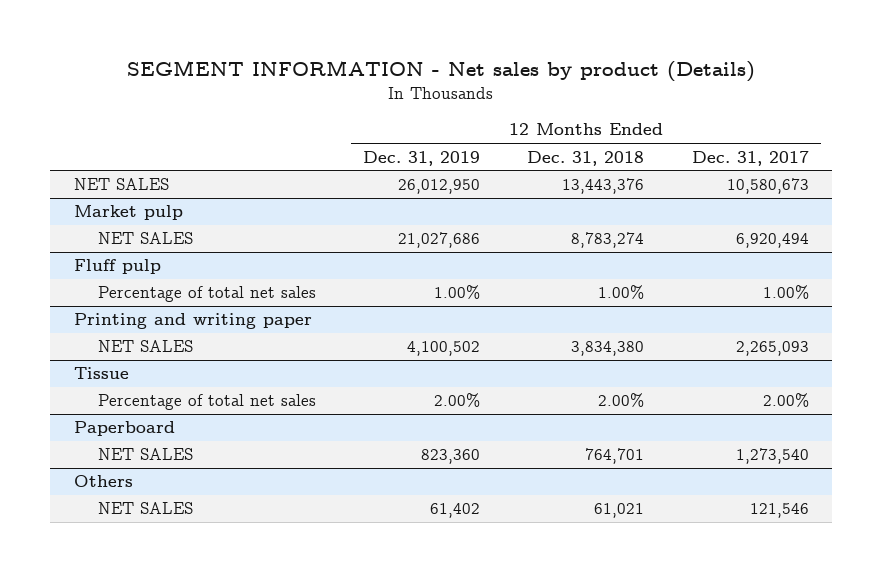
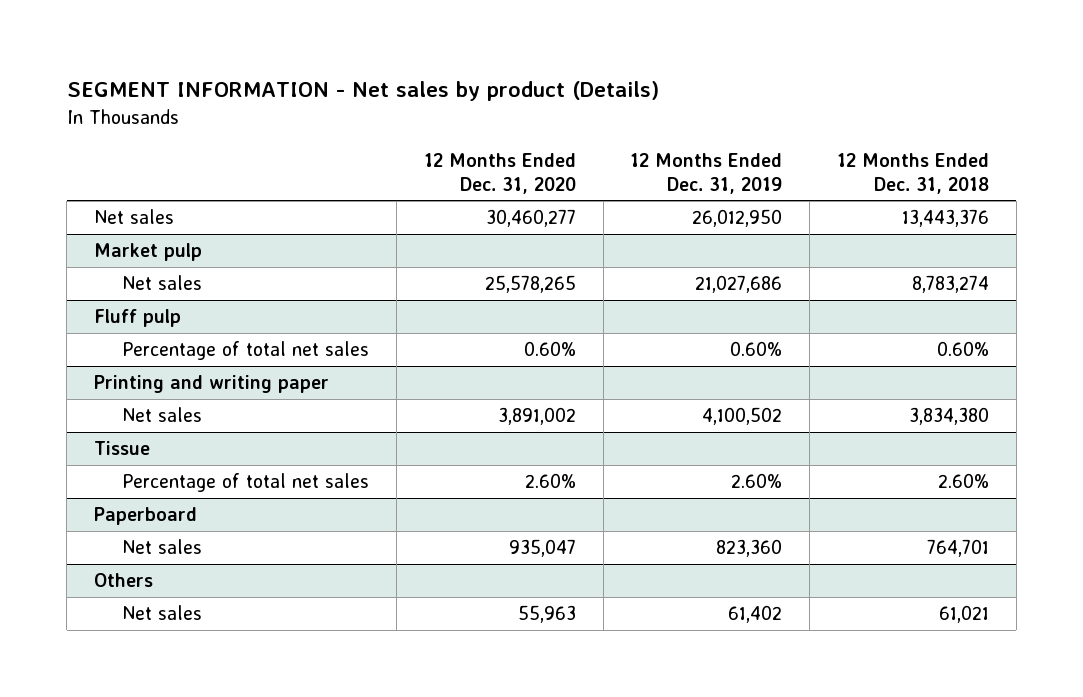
[691,150,809,166] Dec. 31, 2017 -> none
none -> [423,152,576,194] 12 Months Ended Dec. 31, 2020
[74,178,170,191] NET SALES -> [94,208,175,224] Net sales
[97,232,193,245] NET SALES -> [122,274,203,290] Net sales
[433,285,480,300] 1.00% -> [730,340,783,356] 0.60%
[598,285,645,300] 1.00% -> [936,340,989,356] 0.60%
[97,340,193,353] NET SALES -> [122,406,203,422] Net sales
[433,393,480,408] 2.00% -> [731,472,783,488] 2.60%
[598,393,645,408] 2.00% -> [937,472,989,488] 2.60%
[97,448,193,461] NET SALES -> [122,538,203,554] Net sales
[97,502,193,515] NET SALES -> [122,604,203,620] Net sales

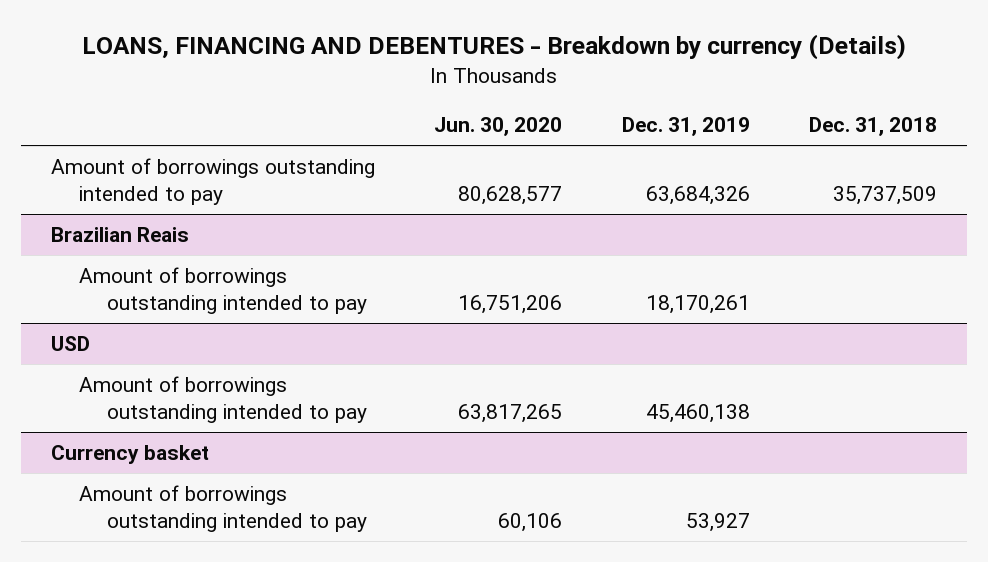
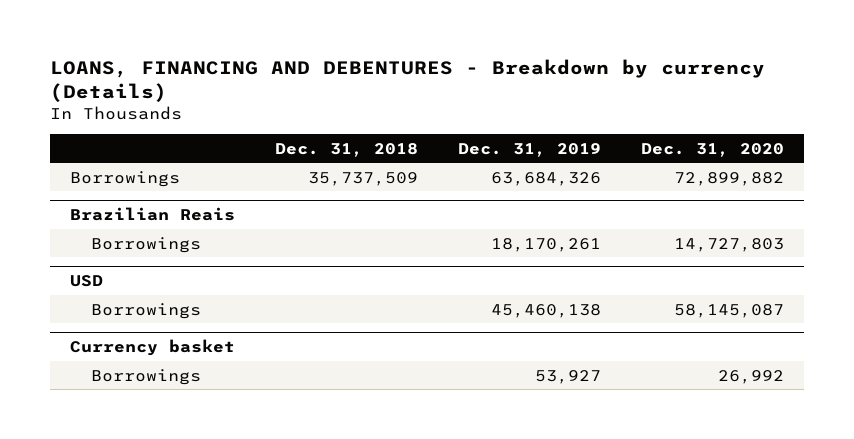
[434,116,563,136] Jun. 30, 2020 -> none
none -> [641,142,785,157] Dec. 31, 2020
[51,158,376,205] Amount of borrowings outstanding intended to pay -> [69,170,180,187] Borrowings
[78,267,367,314] Amount of borrowings outstanding intended to pay -> [90,236,201,253] Borrowings
[78,376,367,423] Amount of borrowings outstanding intended to pay -> [90,302,201,319] Borrowings
[78,485,367,532] Amount of borrowings outstanding intended to pay -> [90,368,201,385] Borrowings

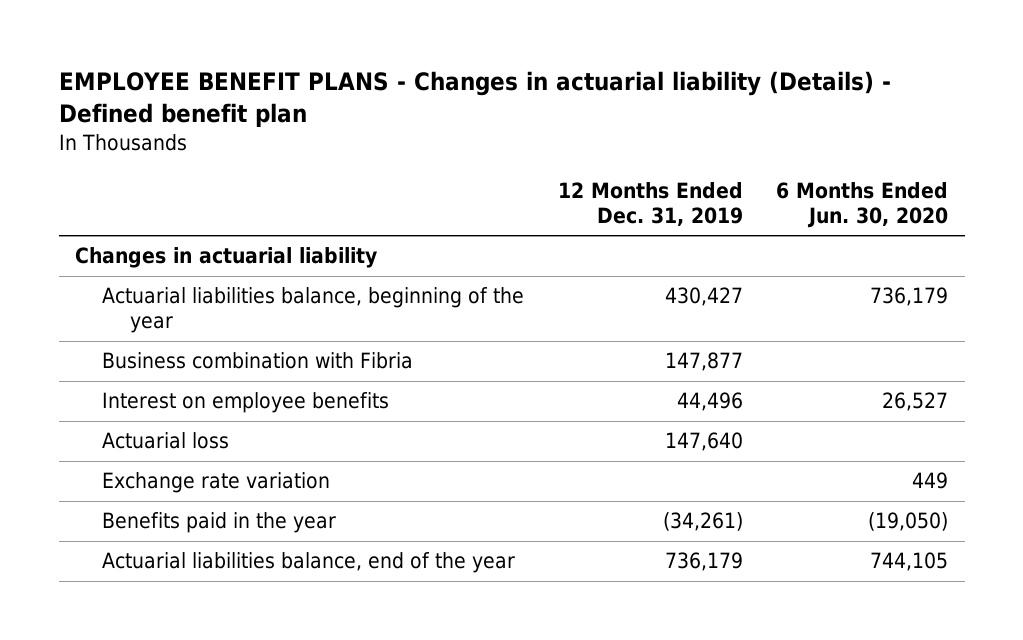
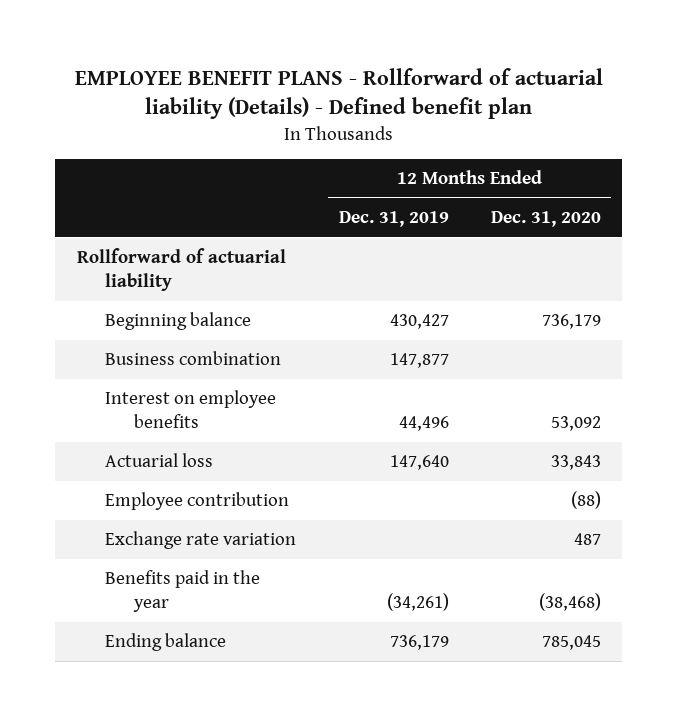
[58,71,891,128] EMPLOYEE BENEFIT PLANS - Changes in actuarial liability (Details) - Defined benefit plan -> [74,67,603,120] EMPLOYEE BENEFIT PLANS - Rollforward of actuarial liability (Details) - Defined benefit plan
[776,181,949,228] 6 Months Ended Jun. 30, 2020 -> none
none -> [490,210,601,227] Dec. 31, 2020
[75,247,378,269] Changes in actuarial liability -> [76,248,286,292] Rollforward of actuarial liability
[102,287,525,334] Actuarial liabilities balance, beginning of the year -> [105,312,252,331] Beginning balance
[102,352,414,370] Business combination with Fibria -> [105,351,282,366] Business combination
none -> [105,492,290,511] Employee contribution
[102,552,516,574] Actuarial liabilities balance, end of the year -> [105,633,227,652] Ending balance

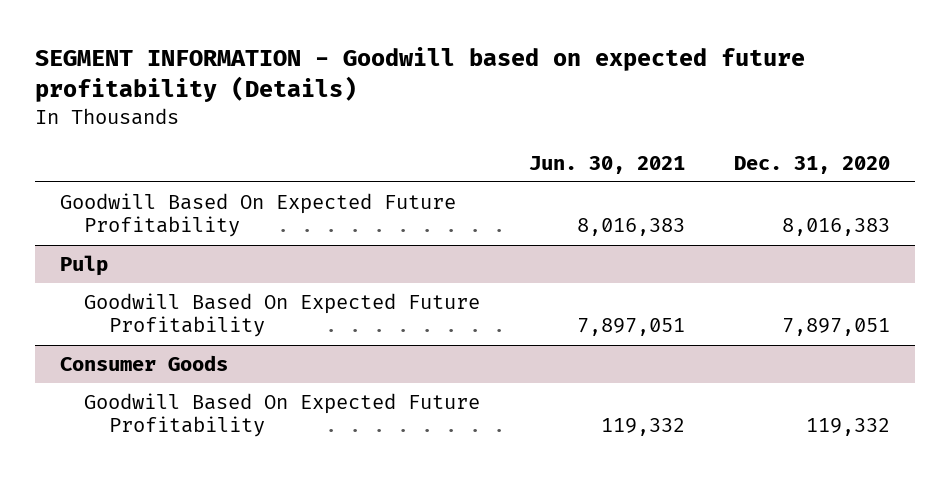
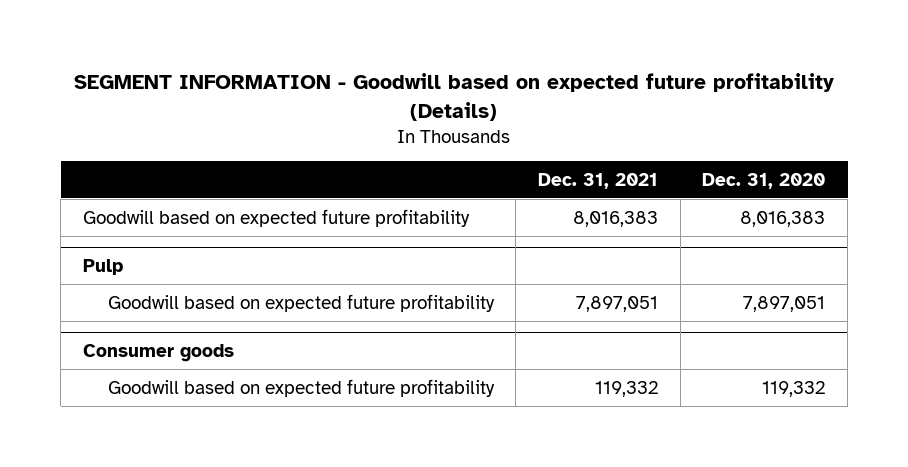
[529,155,686,174] Jun. 30, 2021 -> none
none -> [538,172,659,189] Dec. 31, 2021
[59,193,456,238] Goodwill Based On Expected Future Profitability -> [82,208,470,227] Goodwill based on expected future profitability
[84,293,481,338] Goodwill Based On Expected Future Profitability -> [107,293,495,312] Goodwill based on expected future profitability
[59,355,228,372] Consumer Goods -> [82,344,234,363] Consumer goods
[84,393,481,438] Goodwill Based On Expected Future Profitability -> [107,378,495,397] Goodwill based on expected future profitability

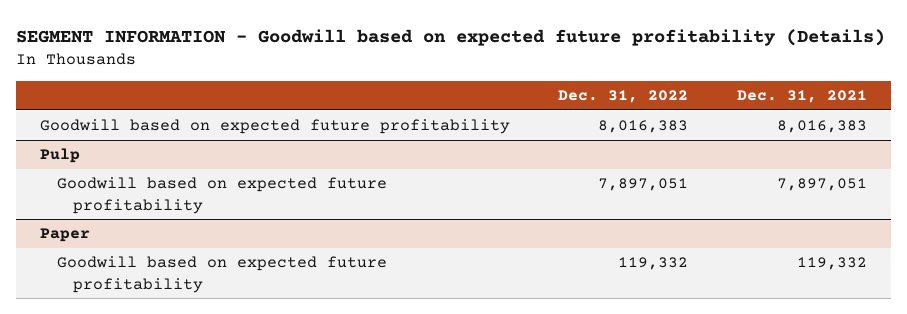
[702,172,826,189] Dec. 31, 2020 -> none
none -> [558,90,689,104] Dec. 31, 2022
[82,344,234,363] Consumer goods -> [40,228,91,243] Paper

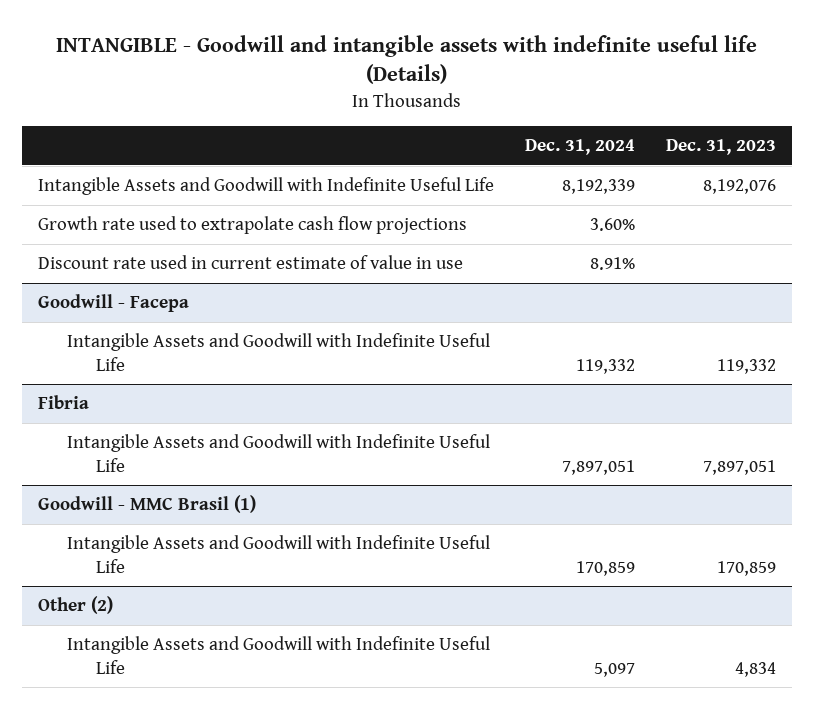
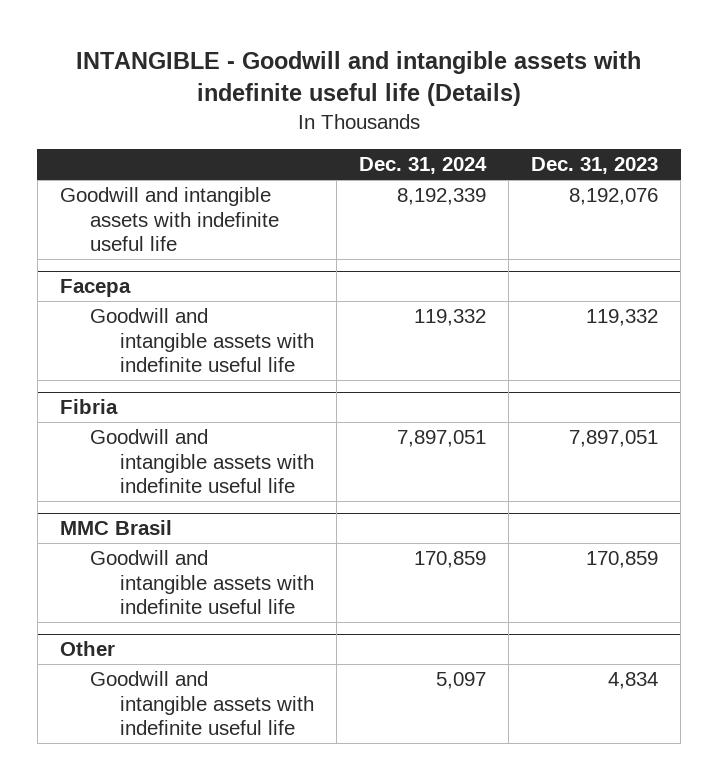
[37,216,467,235] Growth rate used to extrapolate cash flow projections -> none
[37,255,463,270] Discount rate used in current estimate of value in use -> none
[37,177,494,196] Intangible Assets and Goodwill with Indefinite Useful Life -> [59,187,280,252] Goodwill and intangible assets with indefinite useful life
[37,294,189,313] Goodwill - Facepa -> [59,279,131,298] Facepa
[66,333,490,371] Intangible Assets and Goodwill with Indefinite Useful Life -> [90,308,315,373] Goodwill and intangible assets with indefinite useful life
[66,434,490,472] Intangible Assets and Goodwill with Indefinite Useful Life -> [90,429,315,494] Goodwill and intangible assets with indefinite useful life
[37,495,256,514] Goodwill - MMC Brasil (1) -> [59,520,172,536] MMC Brasil
[66,535,490,573] Intangible Assets and Goodwill with Indefinite Useful Life -> [90,550,315,615] Goodwill and intangible assets with indefinite useful life
[37,596,113,615] Other (2) -> [59,641,115,657] Other
[66,636,490,674] Intangible Assets and Goodwill with Indefinite Useful Life -> [90,671,315,736] Goodwill and intangible assets with indefinite useful life

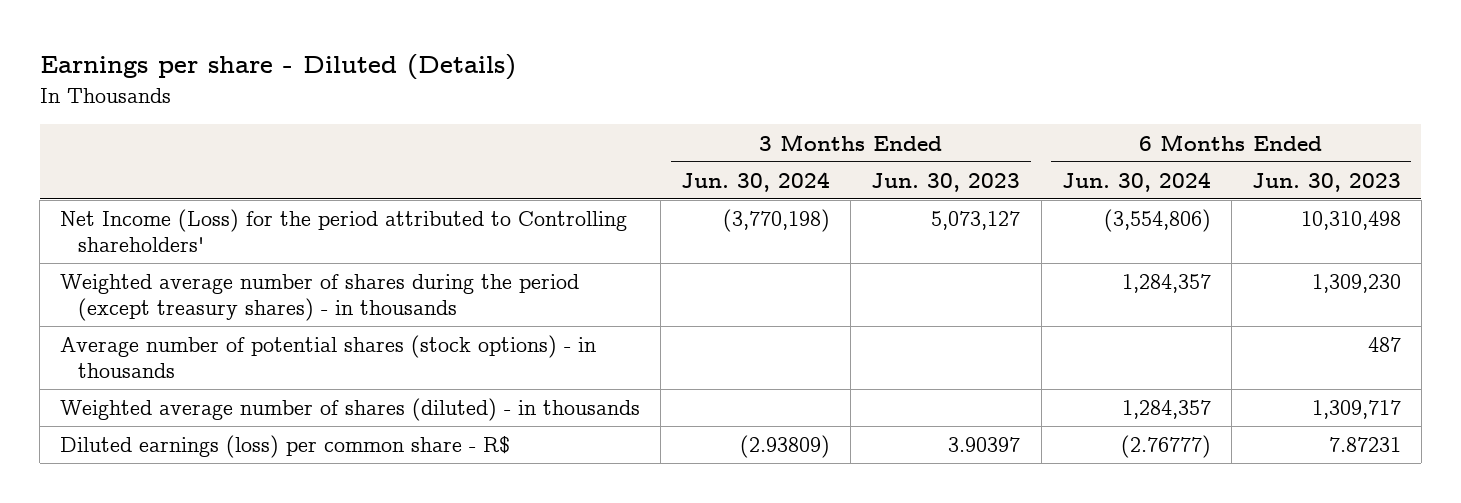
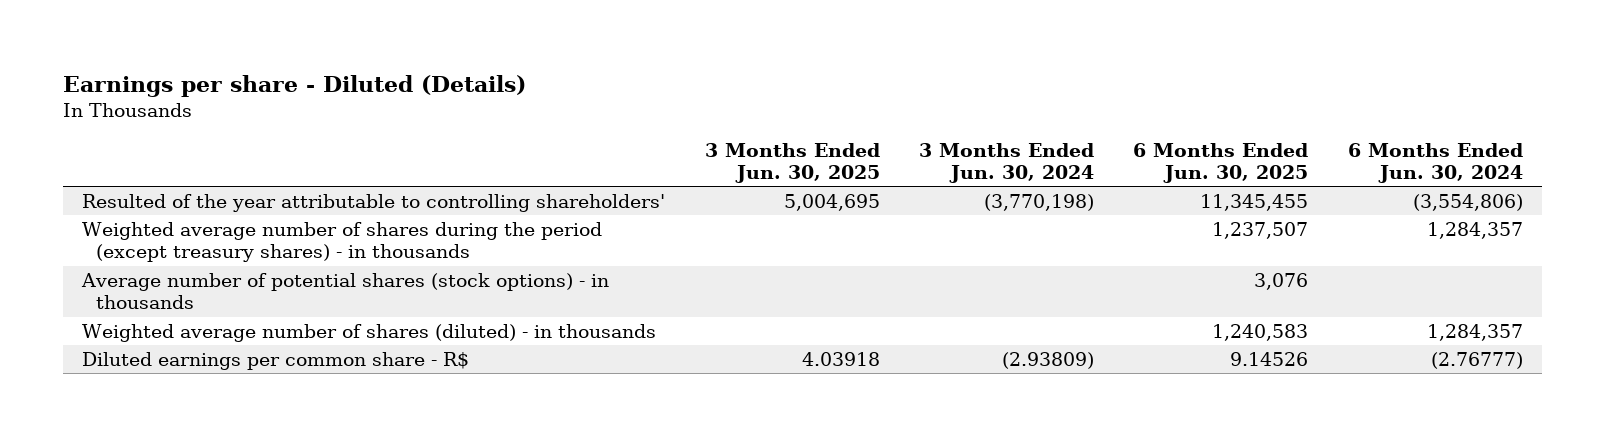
[871,172,1021,192] Jun. 30, 2023 -> none
[1251,172,1401,192] Jun. 30, 2023 -> none
none -> [704,142,880,183] 3 Months Ended Jun. 30, 2025
none -> [1133,142,1309,183] 6 Months Ended Jun. 30, 2025
[60,209,628,253] Net Income (Loss) for the period attributed to Controlling shareholders' -> [82,194,666,213] Resulted of the year attributable to controlling shareholders'
[60,435,511,459] Diluted earnings (loss) per common share - R$ -> [82,352,470,371] Diluted earnings per common share - R$

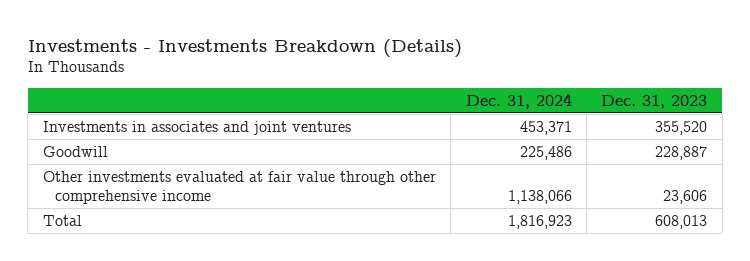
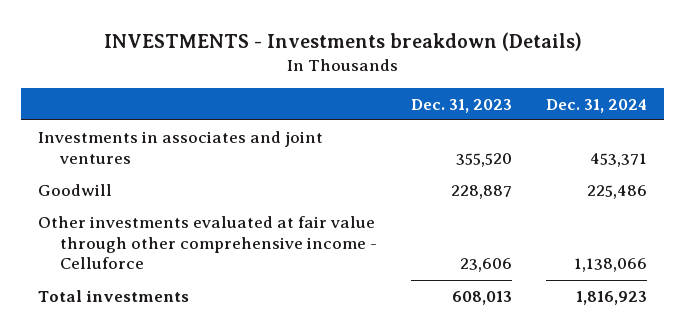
[27,38,462,58] Investments - Investments Breakdown (Details) -> [103,31,582,51] INVESTMENTS - Investments breakdown (Details)
[42,170,436,205] Other investments evaluated at fair value through other comprehensive income -> [38,215,378,270] Other investments evaluated at fair value through other comprehensive income - Celluforce
[42,214,82,226] Total -> [38,289,190,302] Total investments

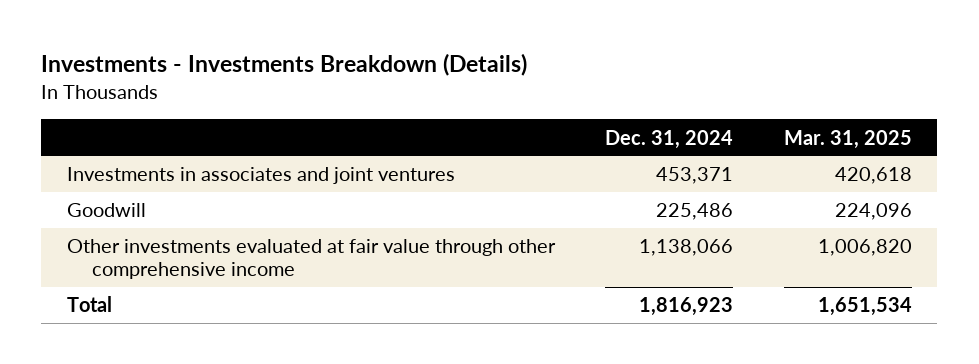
[103,31,582,51] INVESTMENTS - Investments breakdown (Details) -> [41,53,528,77] Investments - Investments Breakdown (Details)
[411,98,513,113] Dec. 31, 2023 -> none
none -> [784,129,913,149] Mar. 31, 2025
[38,215,378,270] Other investments evaluated at fair value through other comprehensive income - Celluforce -> [66,239,556,280] Other investments evaluated at fair value through other comprehensive income
[38,289,190,302] Total investments -> [66,296,112,313] Total

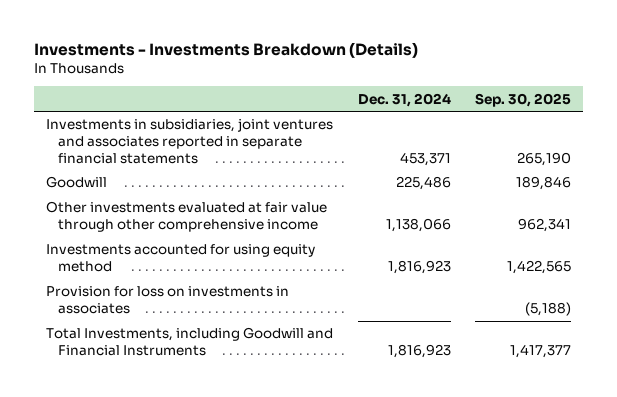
[784,129,913,149] Mar. 31, 2025 -> none
none -> [475,92,572,107] Sep. 30, 2025
[66,167,455,185] Investments in associates and joint ventures -> [46,118,334,164] Investments in subsidiaries, joint ventures and associates reported in separate financial statements
[66,296,112,313] Total -> [46,244,316,272] Investments accounted for using equity method
none -> [46,286,290,314] Provision for loss on investments in associates
none -> [46,327,334,356] Total Investments, including Goodwill and Financial Instruments

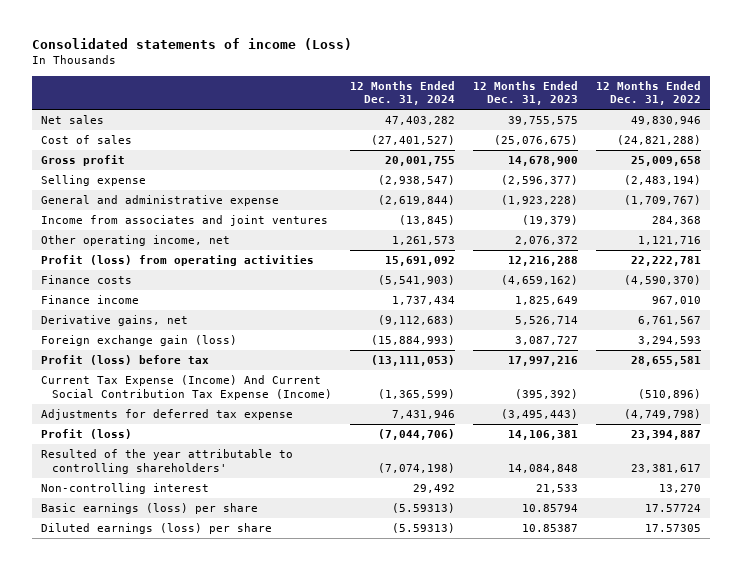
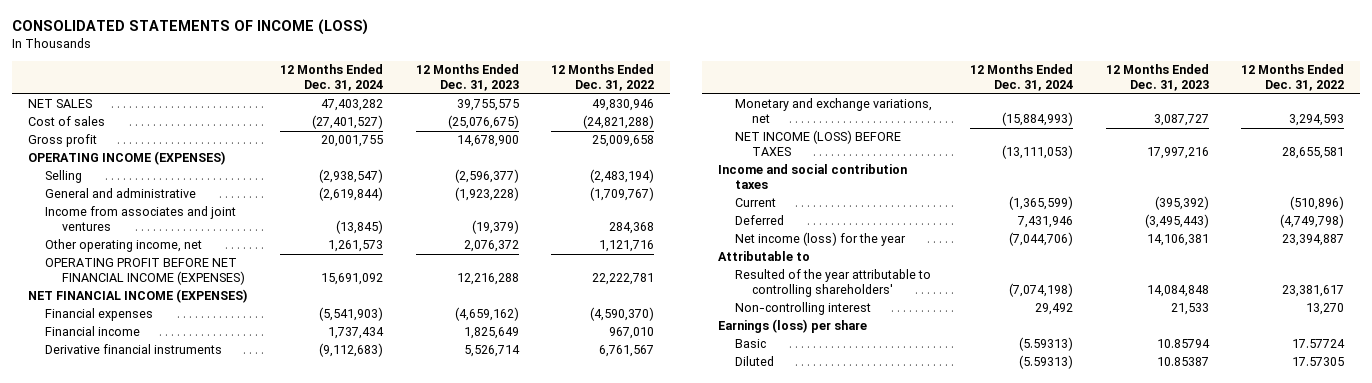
[32,38,353,51] Consolidated statements of income (Loss) -> [11,19,368,36] CONSOLIDATED STATEMENTS OF INCOME (LOSS)
[40,115,104,125] Net sales -> [28,99,93,109] NET SALES
none -> [28,151,227,166] OPERATING INCOME (EXPENSES)
[40,175,146,187] Selling expense -> [45,170,83,184] Selling
[40,195,279,207] General and administrative expense -> [45,188,197,199] General and administrative
[40,255,314,267] Profit (loss) from operating activities -> [45,258,245,285] OPERATING PROFIT BEFORE NET FINANCIAL INCOME (EXPENSES)
none -> [28,289,249,304] NET FINANCIAL INCOME (EXPENSES)
[40,275,132,285] Finance costs -> [45,308,154,322] Financial expenses
[40,295,139,305] Finance income -> [45,326,141,337] Financial income
[40,315,188,327] Derivative gains, net -> [45,344,223,355] Derivative financial instruments
[40,335,237,347] Foreign exchange gain (loss) -> [734,98,932,123] Monetary and exchange variations, net
[40,355,209,366] Profit (loss) before tax -> [734,130,901,156] NET INCOME (LOSS) BEFORE TAXES
none -> [717,164,907,189] Income and social contribution taxes
[40,375,333,400] Current Tax Expense (Income) And Current Social Contribution Tax Expense (Income) -> [734,198,776,208] Current
[40,409,293,421] Adjustments for deferred tax expense -> [734,215,784,226] Deferred
[40,429,132,440] Profit (loss) -> [734,232,906,247] Net income (loss) for the year
none -> [717,251,810,262] Attributable to
none -> [717,319,867,334] Earnings (loss) per share
[40,503,258,515] Basic earnings (loss) per share -> [734,339,766,349] Basic
[40,523,272,535] Diluted earnings (loss) per share -> [734,356,774,367] Diluted

